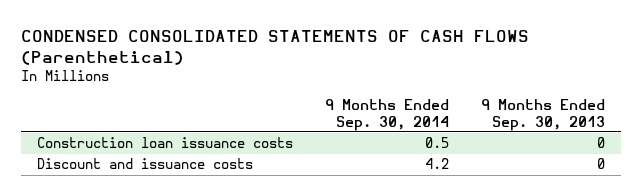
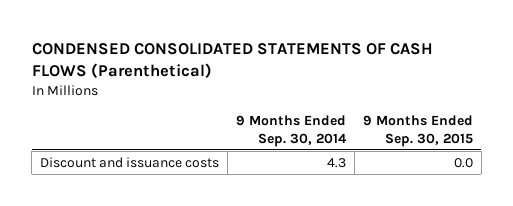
[481,99,606,131] 9 Months Ended Sep. 30, 2013 -> none
none -> [363,115,474,147] 9 Months Ended Sep. 30, 2015
[36,137,293,149] Construction loan issuance costs -> none
[424,158,449,170] 4.2 -> [327,158,347,169] 4.3

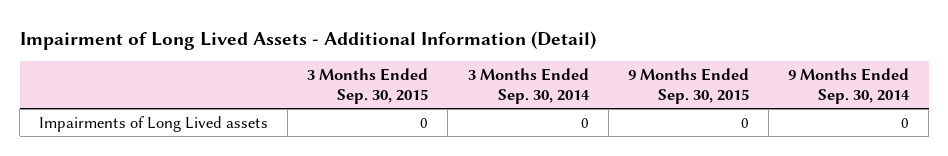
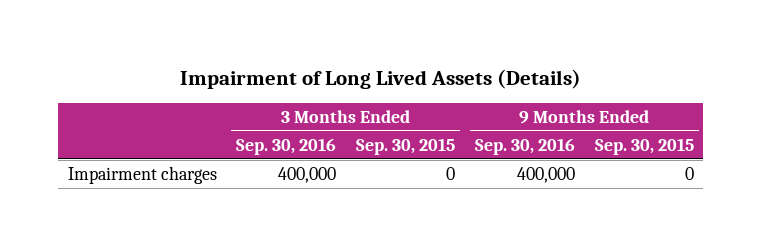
[19,30,596,50] Impairment of Long Lived Assets - Additional Information (Detail) -> [179,69,581,90] Impairment of Long Lived Assets (Details)
[467,68,590,105] 3 Months Ended Sep. 30, 2014 -> none
[787,68,910,105] 9 Months Ended Sep. 30, 2014 -> none
none -> [236,137,337,155] Sep. 30, 2016
none -> [474,137,575,155] Sep. 30, 2016
[39,115,269,132] Impairments of Long Lived assets -> [67,165,217,184] Impairment charges

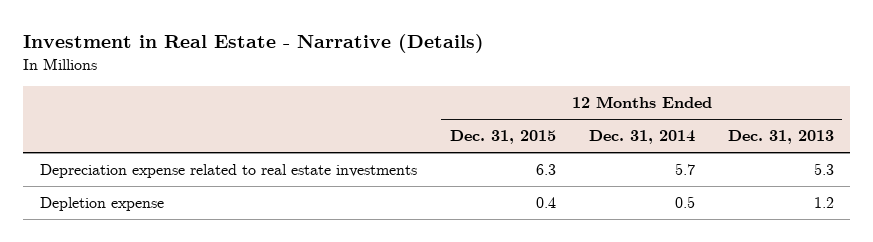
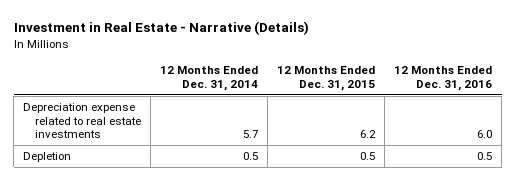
[727,130,834,145] Dec. 31, 2013 -> none
none -> [394,66,493,91] 12 Months Ended Dec. 31, 2016
[535,164,556,176] 6.3 -> [360,130,377,139] 6.2
[39,197,164,212] Depletion expense -> [23,152,72,163] Depletion
[535,197,556,209] 0.4 -> [360,152,376,161] 0.5

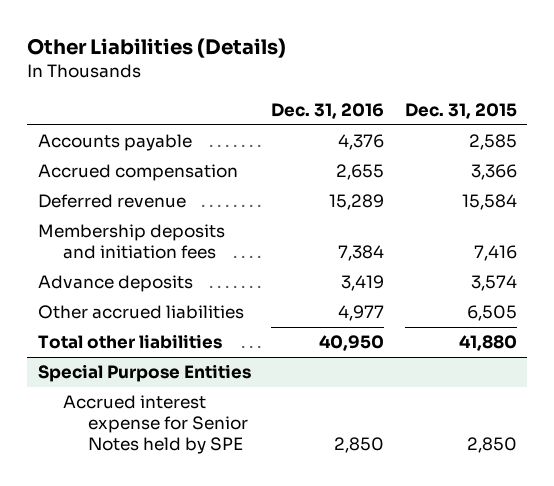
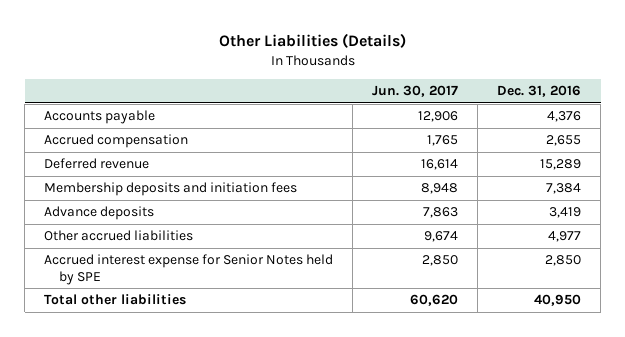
[404,102,517,119] Dec. 31, 2015 -> none
none -> [372,85,459,98] Jun. 30, 2017
[37,364,251,383] Special Purpose Entities -> none
[37,334,222,350] Total other liabilities -> [44,294,187,306] Total other liabilities

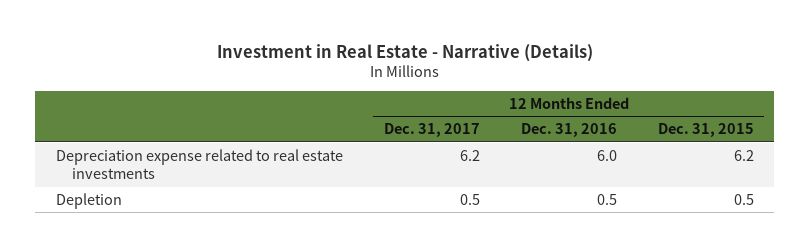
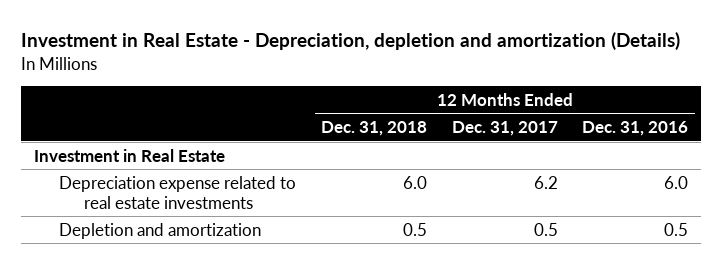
[216,43,593,62] Investment in Real Estate - Narrative (Details) -> [21,32,681,51] Investment in Real Estate - Depreciation, depletion and amortization (Details)
[657,123,754,138] Dec. 31, 2015 -> none
none -> [320,121,427,137] Dec. 31, 2018
none -> [33,148,225,162] Investment in Real Estate
[55,192,122,209] Depletion -> [59,222,262,239] Depletion and amortization

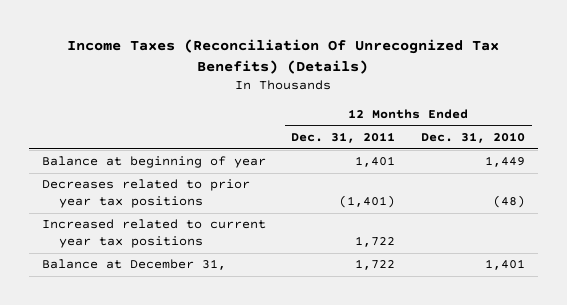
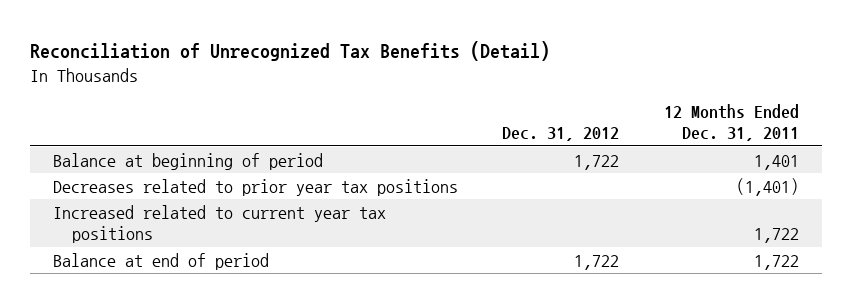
[67,38,500,74] Income Taxes (Reconciliation Of Unrecognized Tax Benefits) (Details) -> [30,41,551,62] Reconciliation of Unrecognized Tax Benefits (Detail)
[421,132,526,144] Dec. 31, 2010 -> none
none -> [502,127,620,142] Dec. 31, 2012
[41,156,266,169] Balance at beginning of year -> [52,152,323,170] Balance at beginning of period
[41,259,226,271] Balance at December 31, -> [52,252,269,270] Balance at end of period

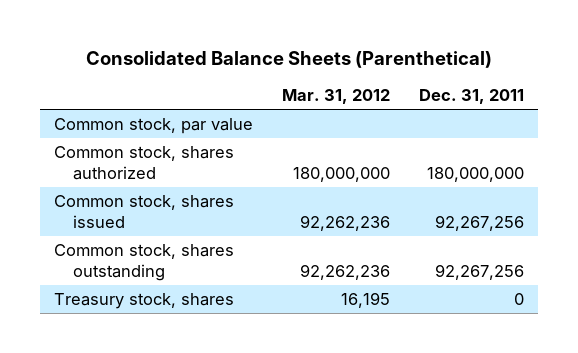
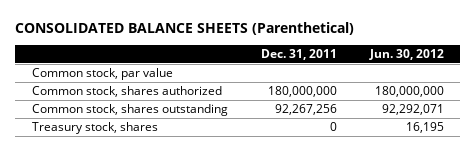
[85,51,492,69] Consolidated Balance Sheets (Parenthetical) -> [15,22,355,36] CONSOLIDATED BALANCE SHEETS (Parenthetical)
[281,89,390,105] Mar. 31, 2012 -> none
none -> [368,49,444,61] Jun. 30, 2012
[54,194,235,228] Common stock, shares issued -> none

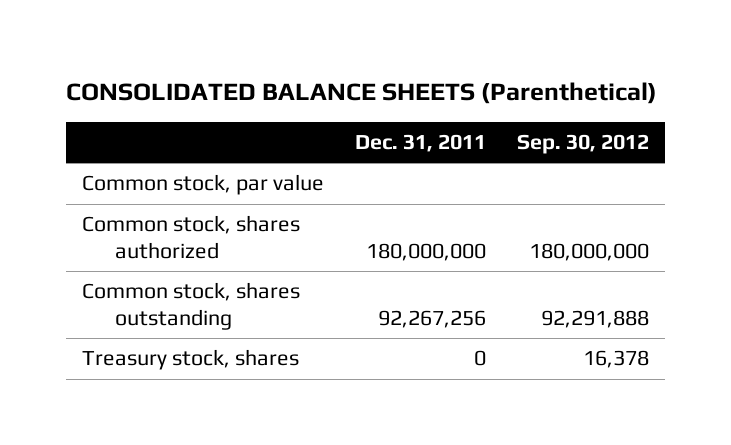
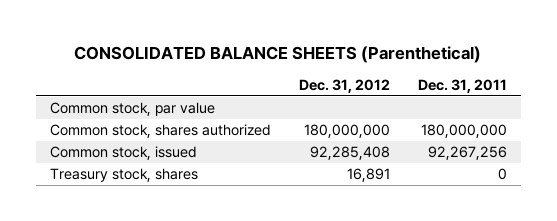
[517,134,650,155] Sep. 30, 2012 -> none
none -> [298,78,390,93] Dec. 31, 2012
[81,282,300,330] Common stock, shares outstanding -> [50,146,198,161] Common stock, issued

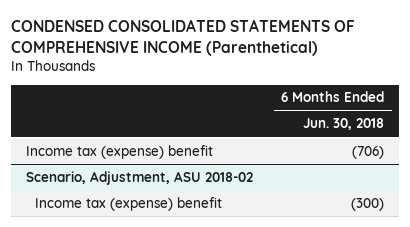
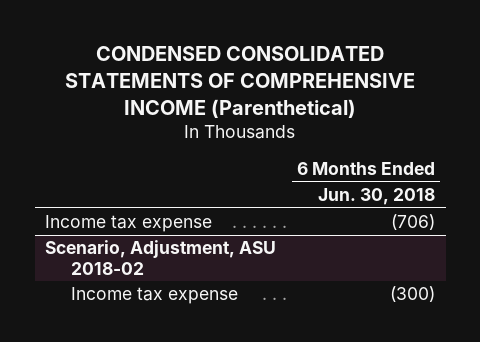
[25,144,213,159] Income tax (expense) benefit -> [45,215,213,233] Income tax expense
[35,196,223,211] Income tax (expense) benefit -> [70,287,238,305] Income tax expense

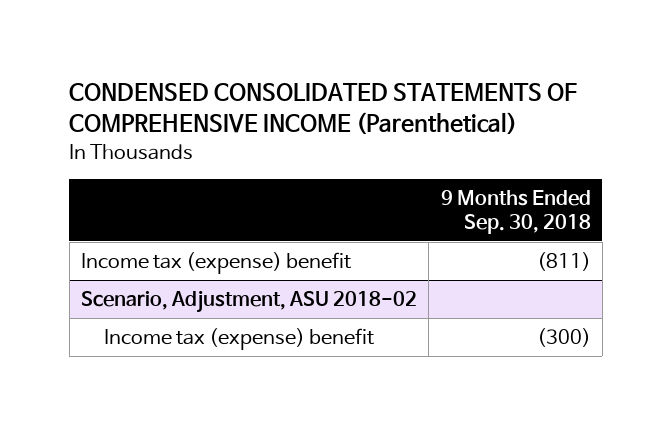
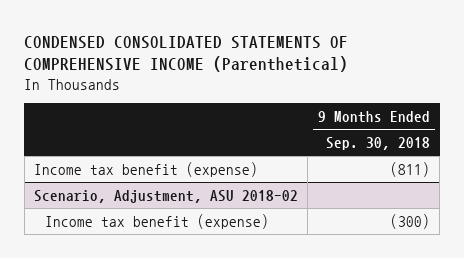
[81,252,352,275] Income tax (expense) benefit -> [34,161,259,177] Income tax benefit (expense)
[103,328,374,351] Income tax (expense) benefit -> [44,213,269,229] Income tax benefit (expense)

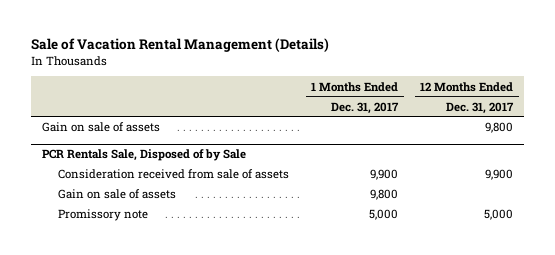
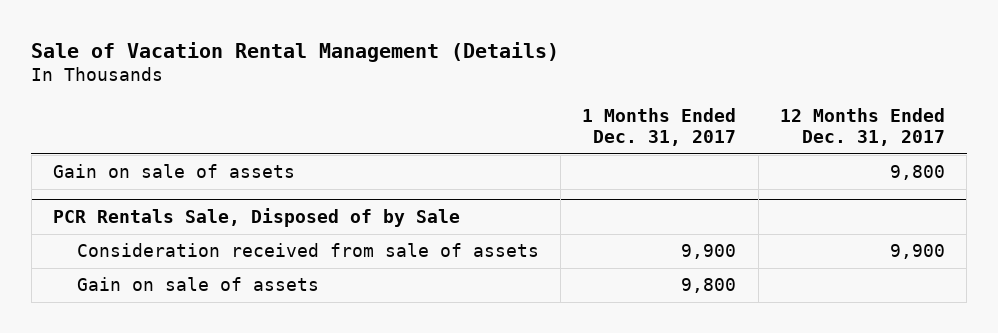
[58,209,149,222] Promissory note -> none

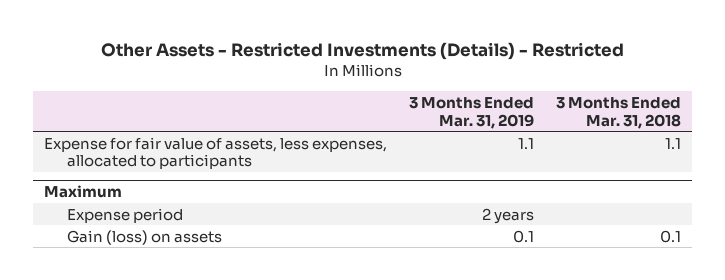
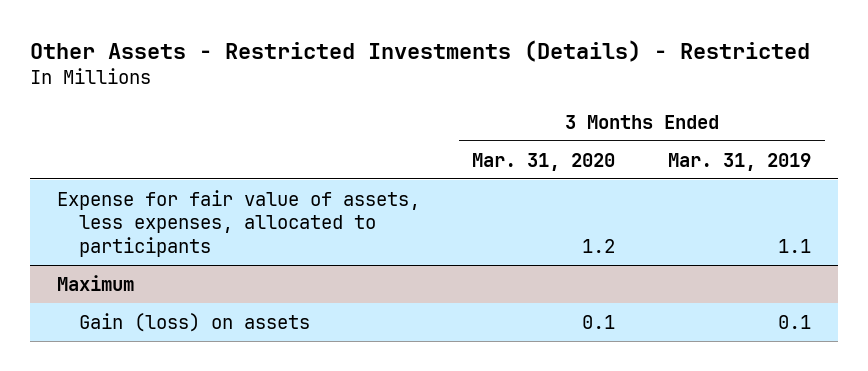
[555,96,681,129] 3 Months Ended Mar. 31, 2018 -> none
none -> [472,152,616,171] Mar. 31, 2020
[66,207,183,223] Expense period -> none

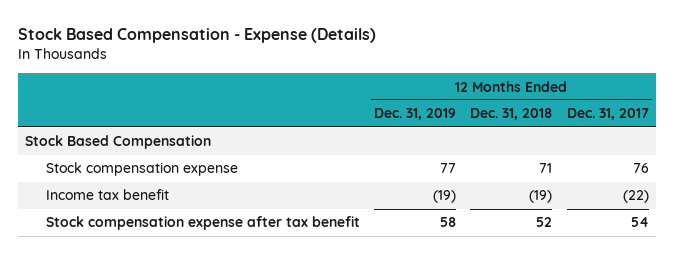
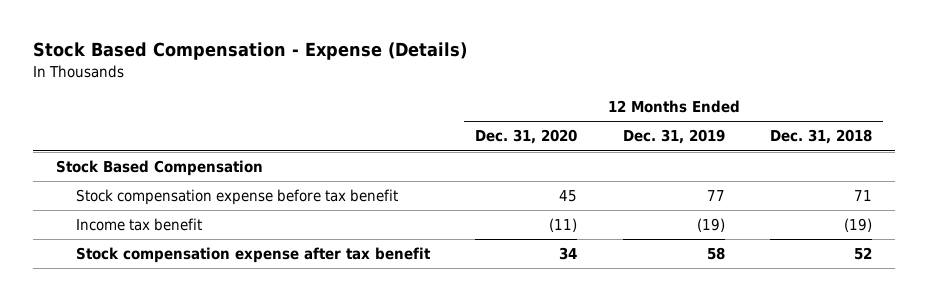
[566,108,649,121] Dec. 31, 2017 -> none
none -> [475,129,578,145] Dec. 31, 2020
[45,162,238,177] Stock compensation expense -> [76,189,399,206] Stock compensation expense before tax benefit

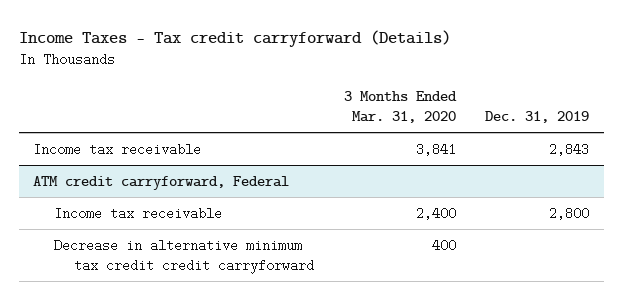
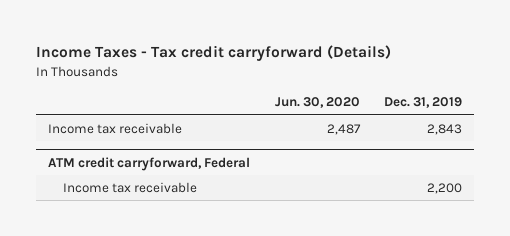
[343,90,457,123] 3 Months Ended Mar. 31, 2020 -> none
none -> [274,97,360,109] Jun. 30, 2020
[53,238,315,274] Decrease in alternative minimum tax credit credit carryforward -> none
[549,206,590,220] 2,800 -> [427,183,463,195] 2,200

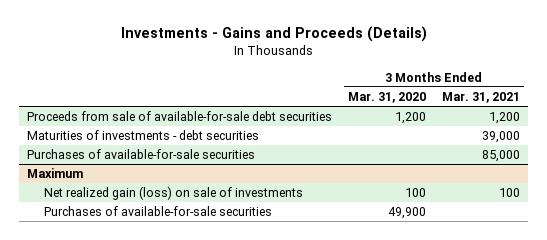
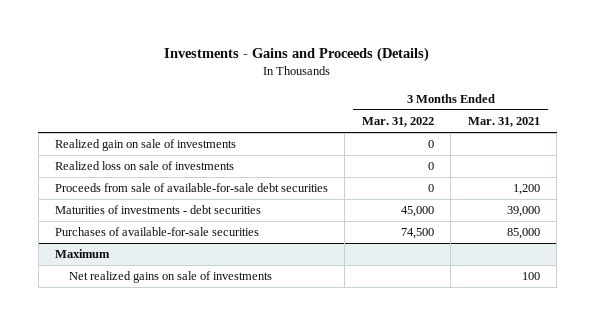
[348,91,427,103] Mar. 31, 2020 -> none
none -> [361,117,434,128] Mar. 31, 2022
none -> [55,139,237,152] Realized gain on sale of investments
none -> [55,161,235,171] Realized loss on sale of investments
[44,206,273,217] Purchases of available-for-sale securities -> none
[44,186,304,201] Net realized gain (loss) on sale of investments -> [68,271,272,284] Net realized gains on sale of investments

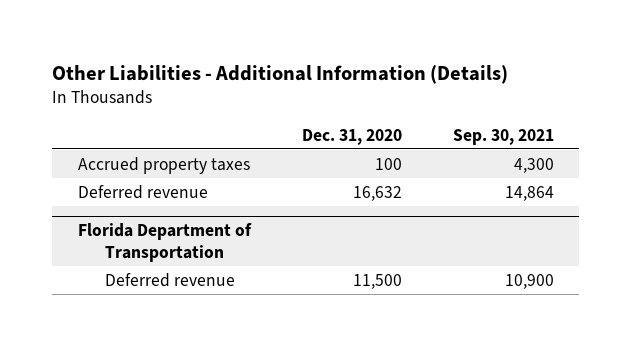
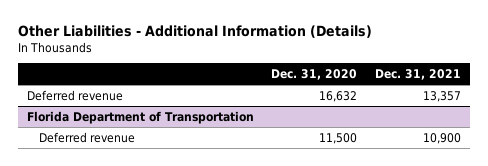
[452,128,554,145] Sep. 30, 2021 -> none
none -> [374,68,461,80] Dec. 31, 2021
[77,156,250,174] Accrued property taxes -> none

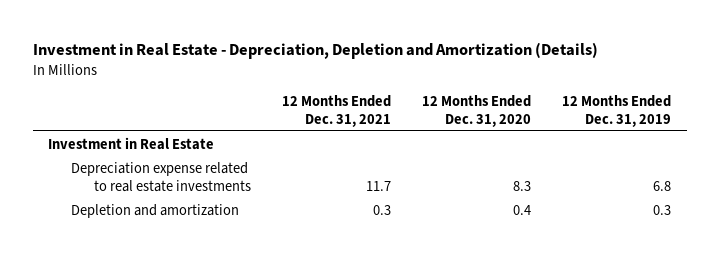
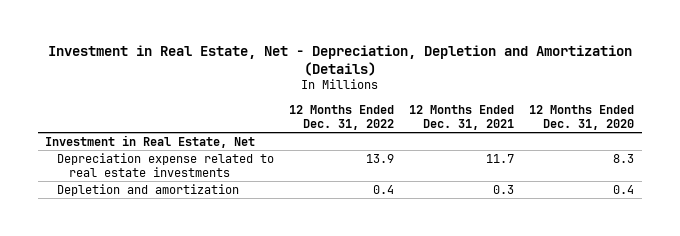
[32,42,598,60] Investment in Real Estate - Depreciation, Depletion and Amortization (Details) -> [47,44,632,76] Investment in Real Estate, Net - Depreciation, Depletion and Amortization (Details)
[562,94,672,127] 12 Months Ended Dec. 31, 2019 -> none
none -> [289,104,395,130] 12 Months Ended Dec. 31, 2022
[48,136,215,150] Investment in Real Estate -> [45,134,256,148] Investment in Real Estate, Net

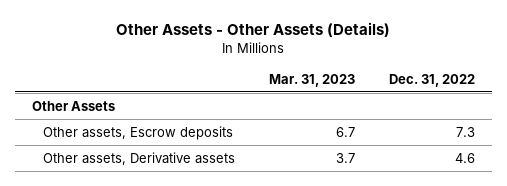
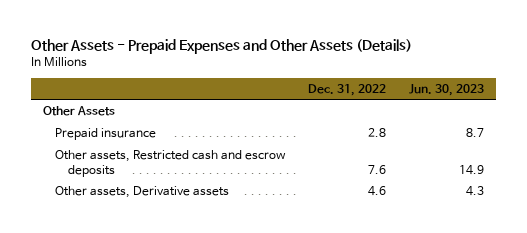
[116,22,391,38] Other Assets - Other Assets (Details) -> [31,38,413,54] Other Assets - Prepaid Expenses and Other Assets (Details)
[269,73,356,87] Mar. 31, 2023 -> none
none -> [409,83,485,96] Jun. 30, 2023
none -> [55,128,157,141] Prepaid insurance
[43,125,234,140] Other assets, Escrow deposits -> [55,150,287,177] Other assets, Restricted cash and escrow deposits
[455,126,475,137] 7.3 -> [368,164,387,174] 7.6

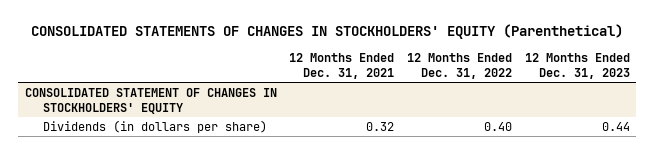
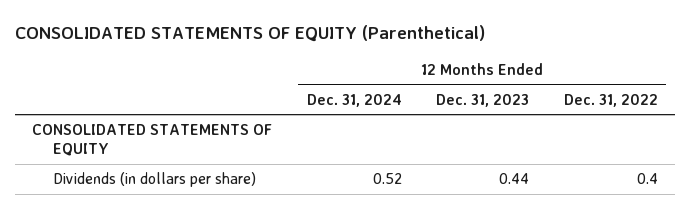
[31,24,624,40] CONSOLIDATED STATEMENTS OF CHANGES IN STOCKHOLDERS' EQUITY (Parenthetical) -> [14,25,485,43] CONSOLIDATED STATEMENTS OF EQUITY (Parenthetical)
[289,52,395,79] 12 Months Ended Dec. 31, 2021 -> none
none -> [306,93,402,107] Dec. 31, 2024
[24,87,277,114] CONSOLIDATED STATEMENT OF CHANGES IN STOCKHOLDERS' EQUITY -> [32,124,273,157] CONSOLIDATED STATEMENTS OF EQUITY
[483,121,512,131] 0.40 -> [636,173,658,185] 0.4

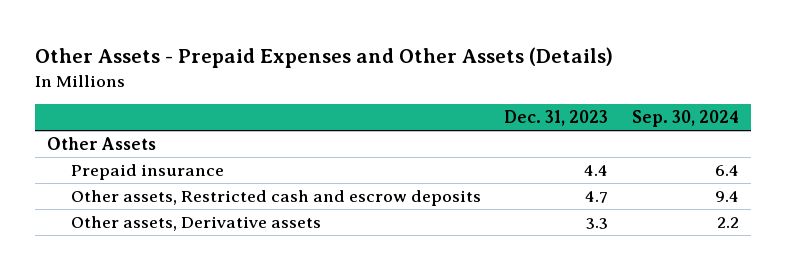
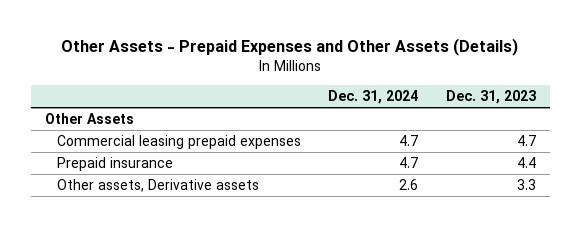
[631,110,739,128] Sep. 30, 2024 -> none
none -> [328,90,419,105] Dec. 31, 2024
none -> [56,134,301,149] Commercial leasing prepaid expenses
[70,189,481,206] Other assets, Restricted cash and escrow deposits -> none

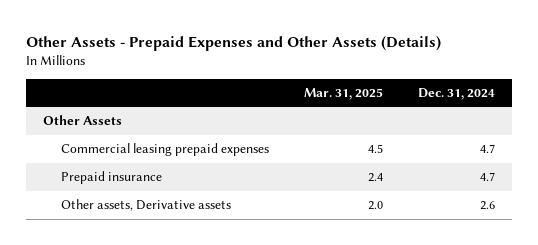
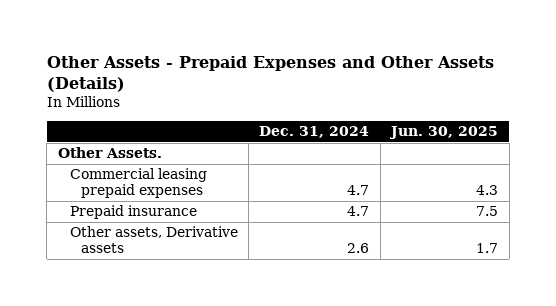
[304,87,384,100] Mar. 31, 2025 -> none
none -> [389,126,499,140] Jun. 30, 2025
[43,115,123,126] Other Assets -> [57,147,162,159] Other Assets.

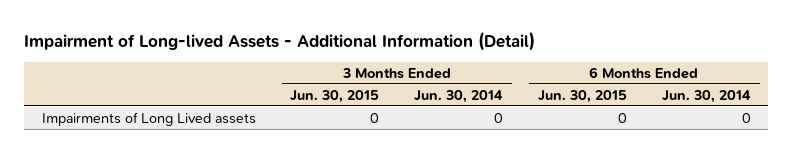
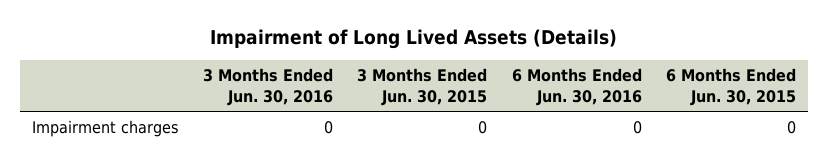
[24,30,536,51] Impairment of Long-lived Assets - Additional Information (Detail) -> [209,29,617,50] Impairment of Long Lived Assets (Details)
[414,89,504,103] Jun. 30, 2014 -> none
[661,89,751,103] Jun. 30, 2014 -> none
none -> [203,68,334,106] 3 Months Ended Jun. 30, 2016
none -> [511,68,642,106] 6 Months Ended Jun. 30, 2016
[41,112,256,127] Impairments of Long Lived assets -> [31,120,179,138] Impairment charges

